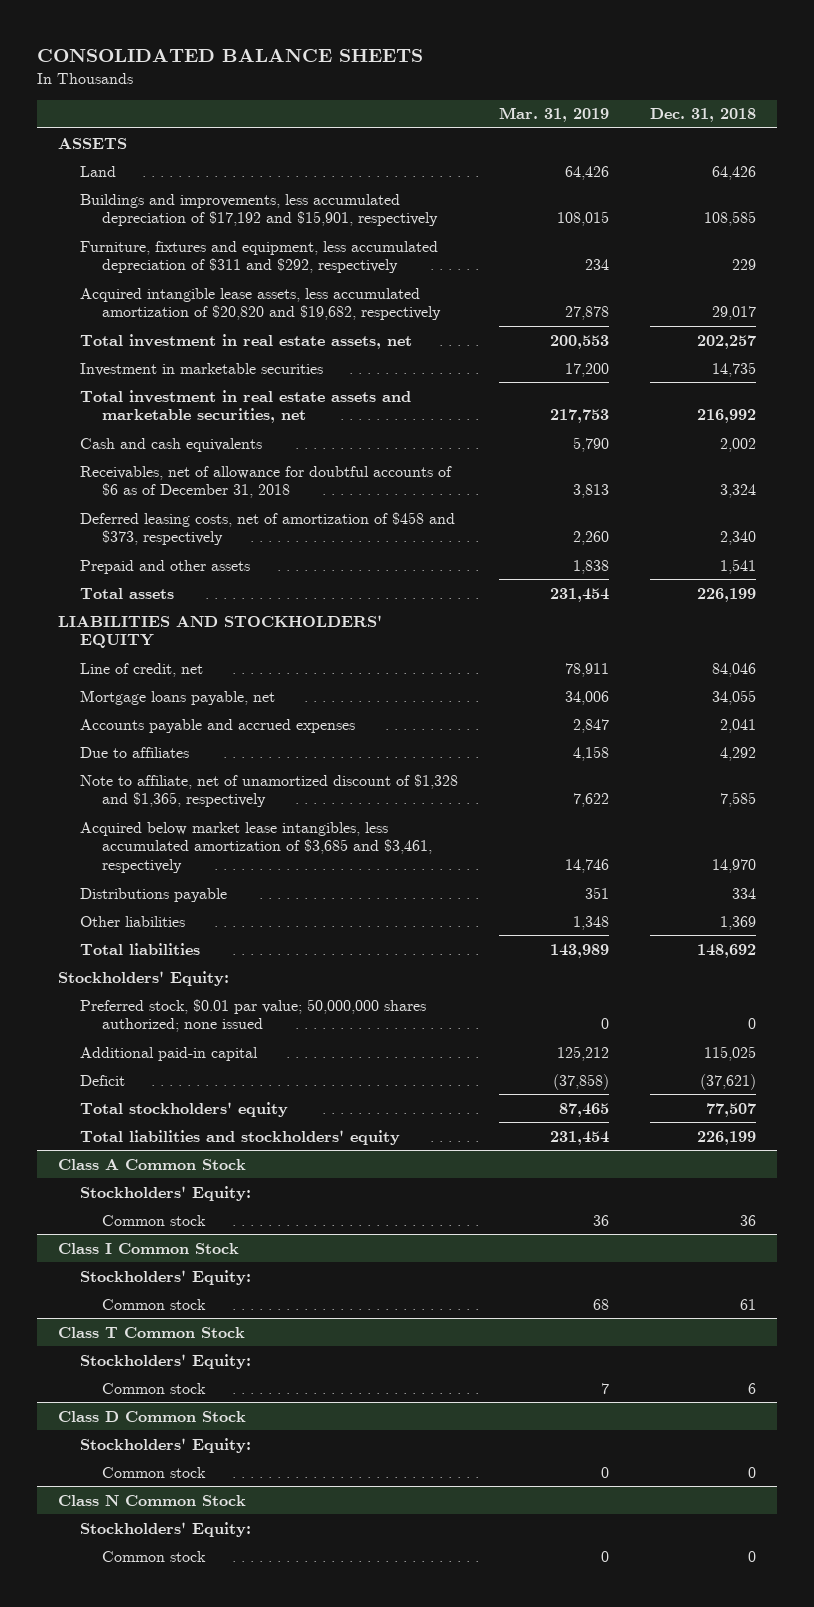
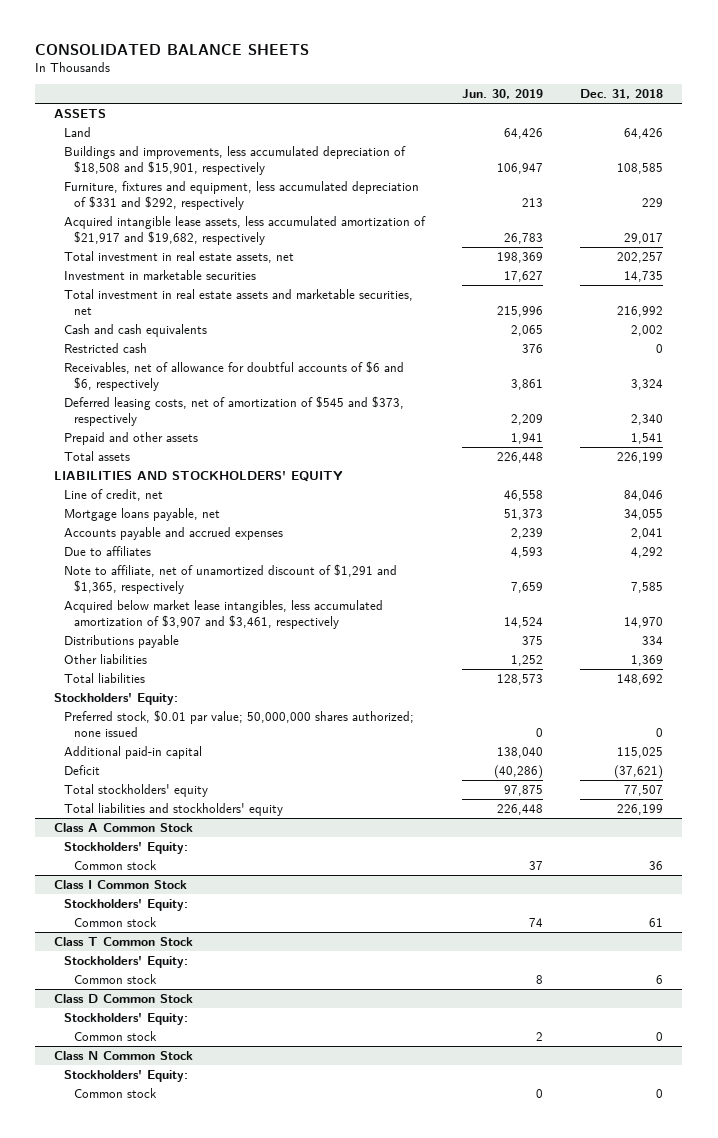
[499,107,610,123] Mar. 31, 2019 -> none
none -> [462,89,544,100] Jun. 30, 2019
[79,193,438,227] Buildings and improvements, less accumulated depreciation of $17,192 and $15,901, respectively -> [64,145,407,175] Buildings and improvements, less accumulated depreciation of $18,508 and $15,901, respectively
[79,240,438,274] Furniture, fixtures and equipment, less accumulated depreciation of $311 and $292, respectively -> [64,180,420,210] Furniture, fixtures and equipment, less accumulated depreciation of $331 and $292, respectively
[79,287,441,321] Acquired intangible lease assets, less accumulated amortization of $20,820 and $19,682, respectively -> [64,215,427,245] Acquired intangible lease assets, less accumulated amortization of $21,917 and $19,682, respectively
none -> [64,342,148,353] Restricted cash
[79,465,452,499] Receivables, net of allowance for doubtful accounts of $6 as of December 31, 2018 -> [64,360,405,391] Receivables, net of allowance for doubtful accounts of $6 and $6, respectively
[79,511,455,546] Deferred leasing costs, net of amortization of $458 and $373, respectively -> [64,395,405,426] Deferred leasing costs, net of amortization of $545 and $373, respectively
[79,773,458,808] Note to affiliate, net of unamortized discount of $1,328 and $1,365, respectively -> [64,563,398,594] Note to affiliate, net of unamortized discount of $1,291 and $1,365, respectively
[79,821,432,874] Acquired below market lease intangibles, less accumulated amortization of $3,685 and $3,461, respectively -> [64,599,384,629] Acquired below market lease intangibles, less accumulated amortization of $3,907 and $3,461, respectively

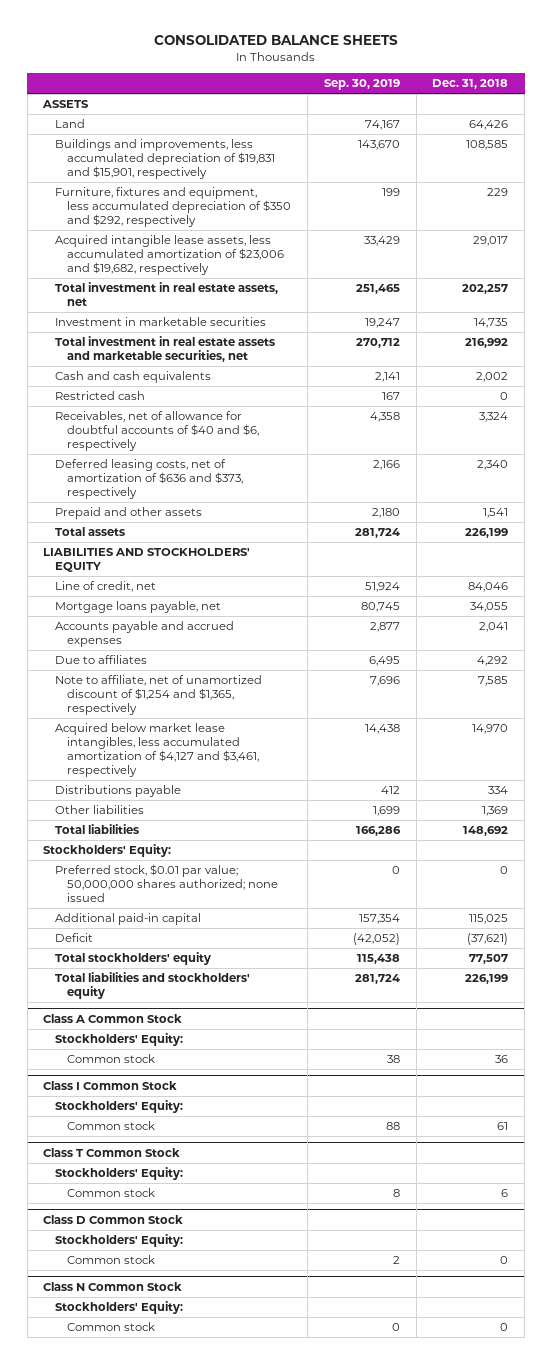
[462,89,544,100] Jun. 30, 2019 -> none
none -> [323,78,400,90] Sep. 30, 2019
[64,145,407,175] Buildings and improvements, less accumulated depreciation of $18,508 and $15,901, respectively -> [55,139,276,180] Buildings and improvements, less accumulated depreciation of $19,831 and $15,901, respectively
[64,180,420,210] Furniture, fixtures and equipment, less accumulated depreciation of $331 and $292, respectively -> [55,187,292,228] Furniture, fixtures and equipment, less accumulated depreciation of $350 and $292, respectively
[64,215,427,245] Acquired intangible lease assets, less accumulated amortization of $21,917 and $19,682, respectively -> [55,235,285,276] Acquired intangible lease assets, less accumulated amortization of $23,006 and $19,682, respectively
[64,360,405,391] Receivables, net of allowance for doubtful accounts of $6 and $6, respectively -> [55,411,260,452] Receivables, net of allowance for doubtful accounts of $40 and $6, respectively
[64,395,405,426] Deferred leasing costs, net of amortization of $545 and $373, respectively -> [55,459,244,500] Deferred leasing costs, net of amortization of $636 and $373, respectively
[64,563,398,594] Note to affiliate, net of unamortized discount of $1,291 and $1,365, respectively -> [55,675,263,716] Note to affiliate, net of unamortized discount of $1,254 and $1,365, respectively
[64,599,384,629] Acquired below market lease intangibles, less accumulated amortization of $3,907 and $3,461, respectively -> [55,723,260,778] Acquired below market lease intangibles, less accumulated amortization of $4,127 and $3,461, respectively

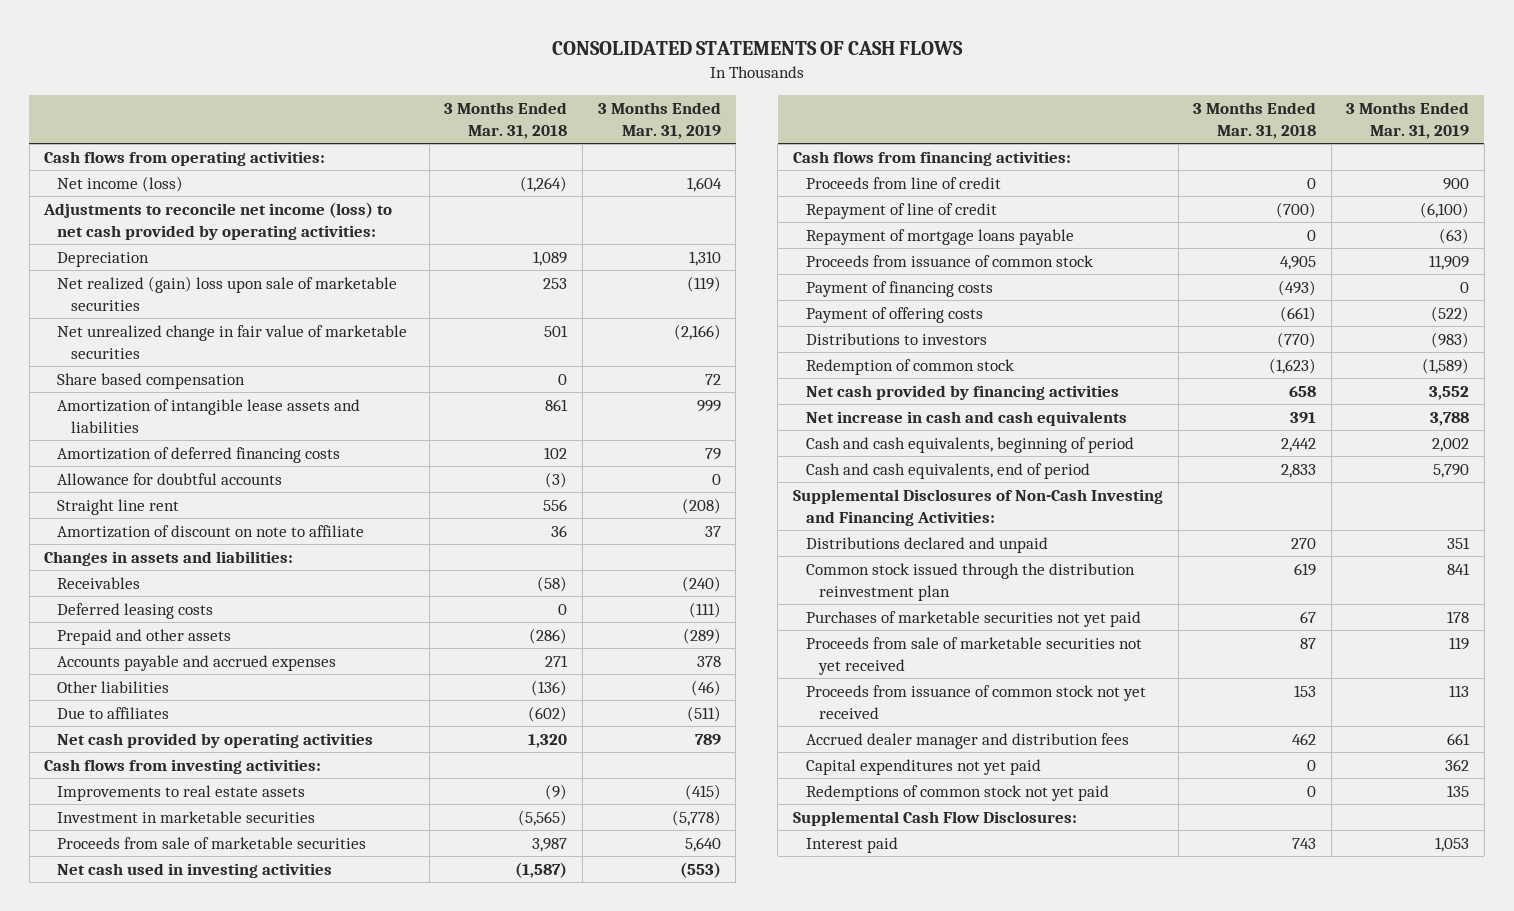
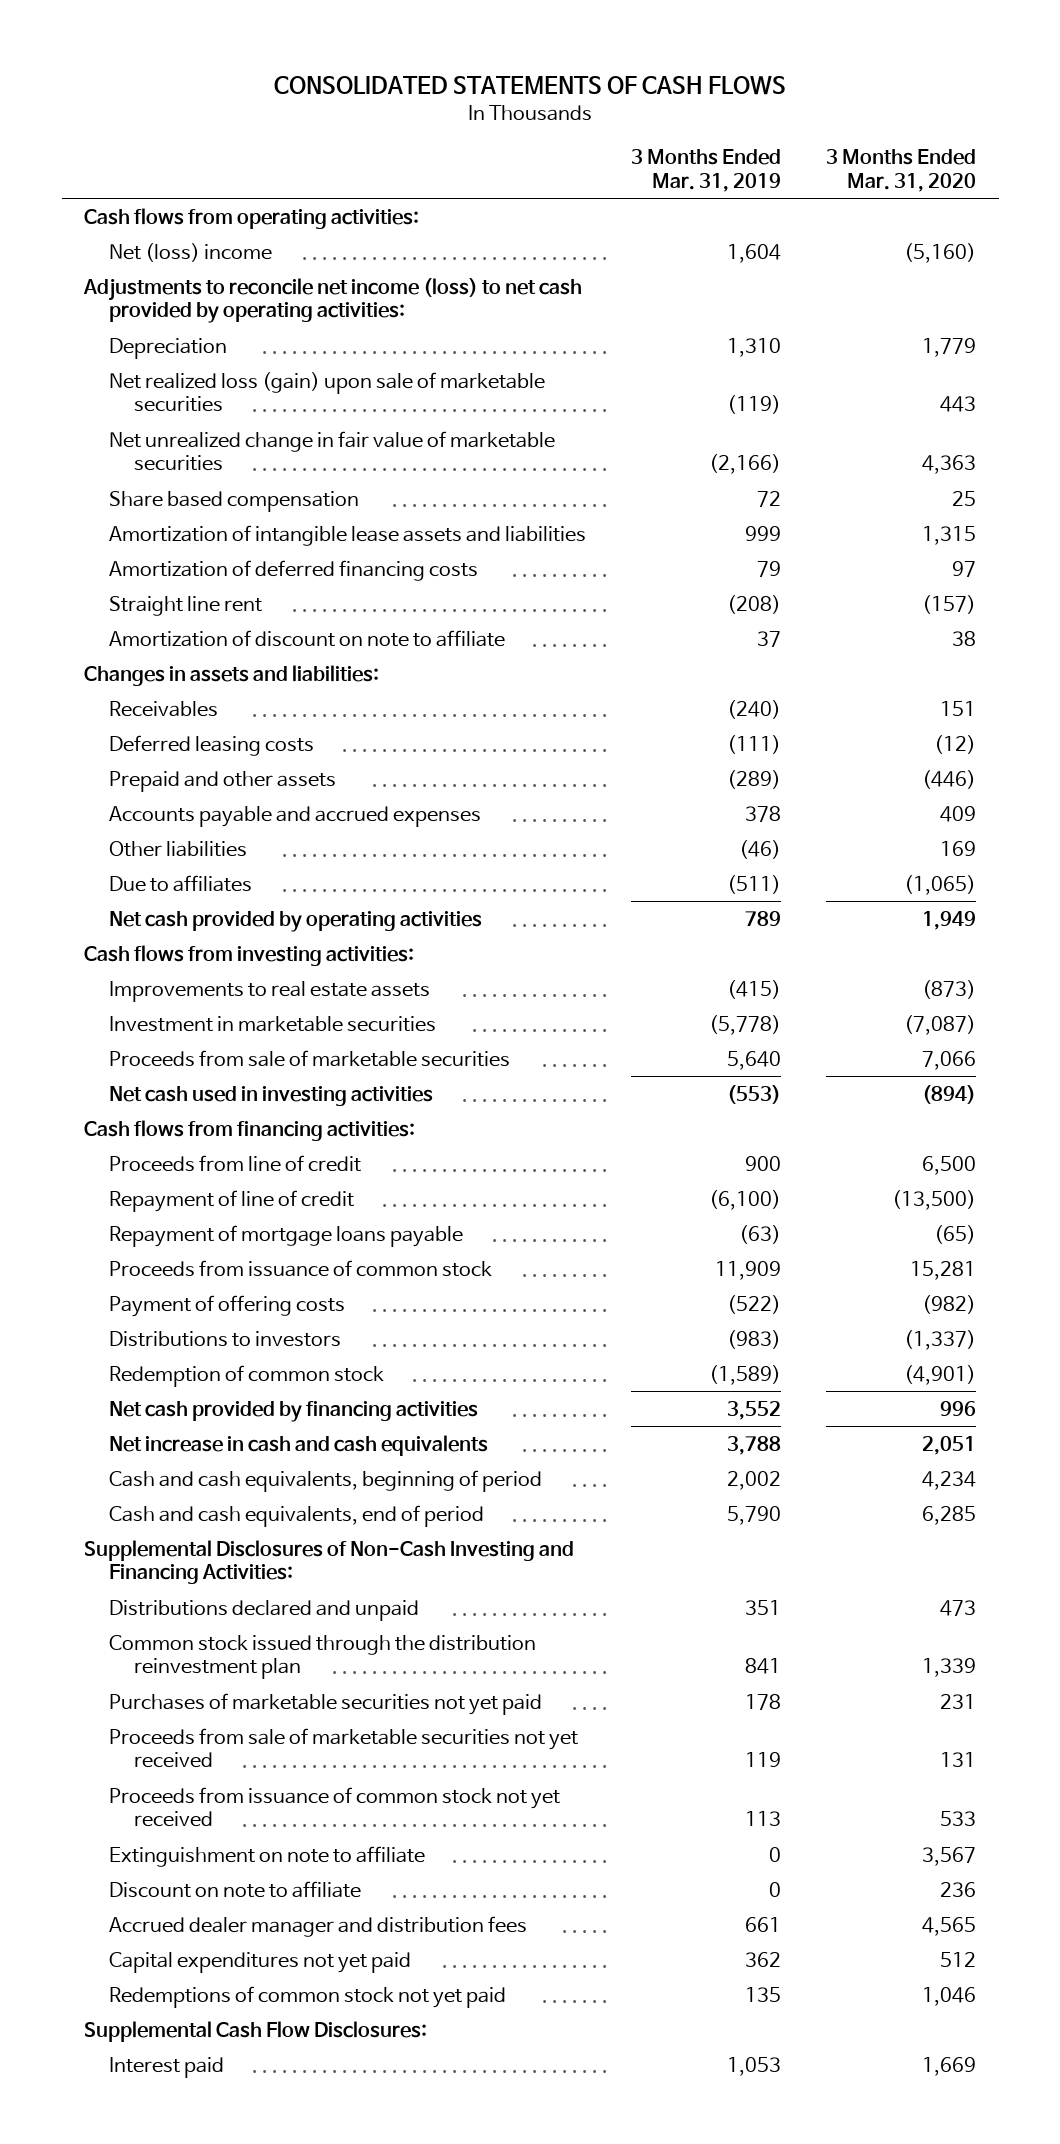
[444,102,568,139] 3 Months Ended Mar. 31, 2018 -> none
none -> [826,149,977,193] 3 Months Ended Mar. 31, 2020
[57,175,184,192] Net income (loss) -> [108,242,272,262] Net (loss) income
[57,275,398,311] Net realized (gain) loss upon sale of marketable securities -> [108,371,545,413] Net realized loss (gain) upon sale of marketable securities
[57,472,283,485] Allowance for doubtful accounts -> none
[806,280,994,297] Payment of financing costs -> none
none -> [108,1845,425,1867] Extinguishment on note to affiliate
none -> [108,1880,361,1898] Discount on note to affiliate

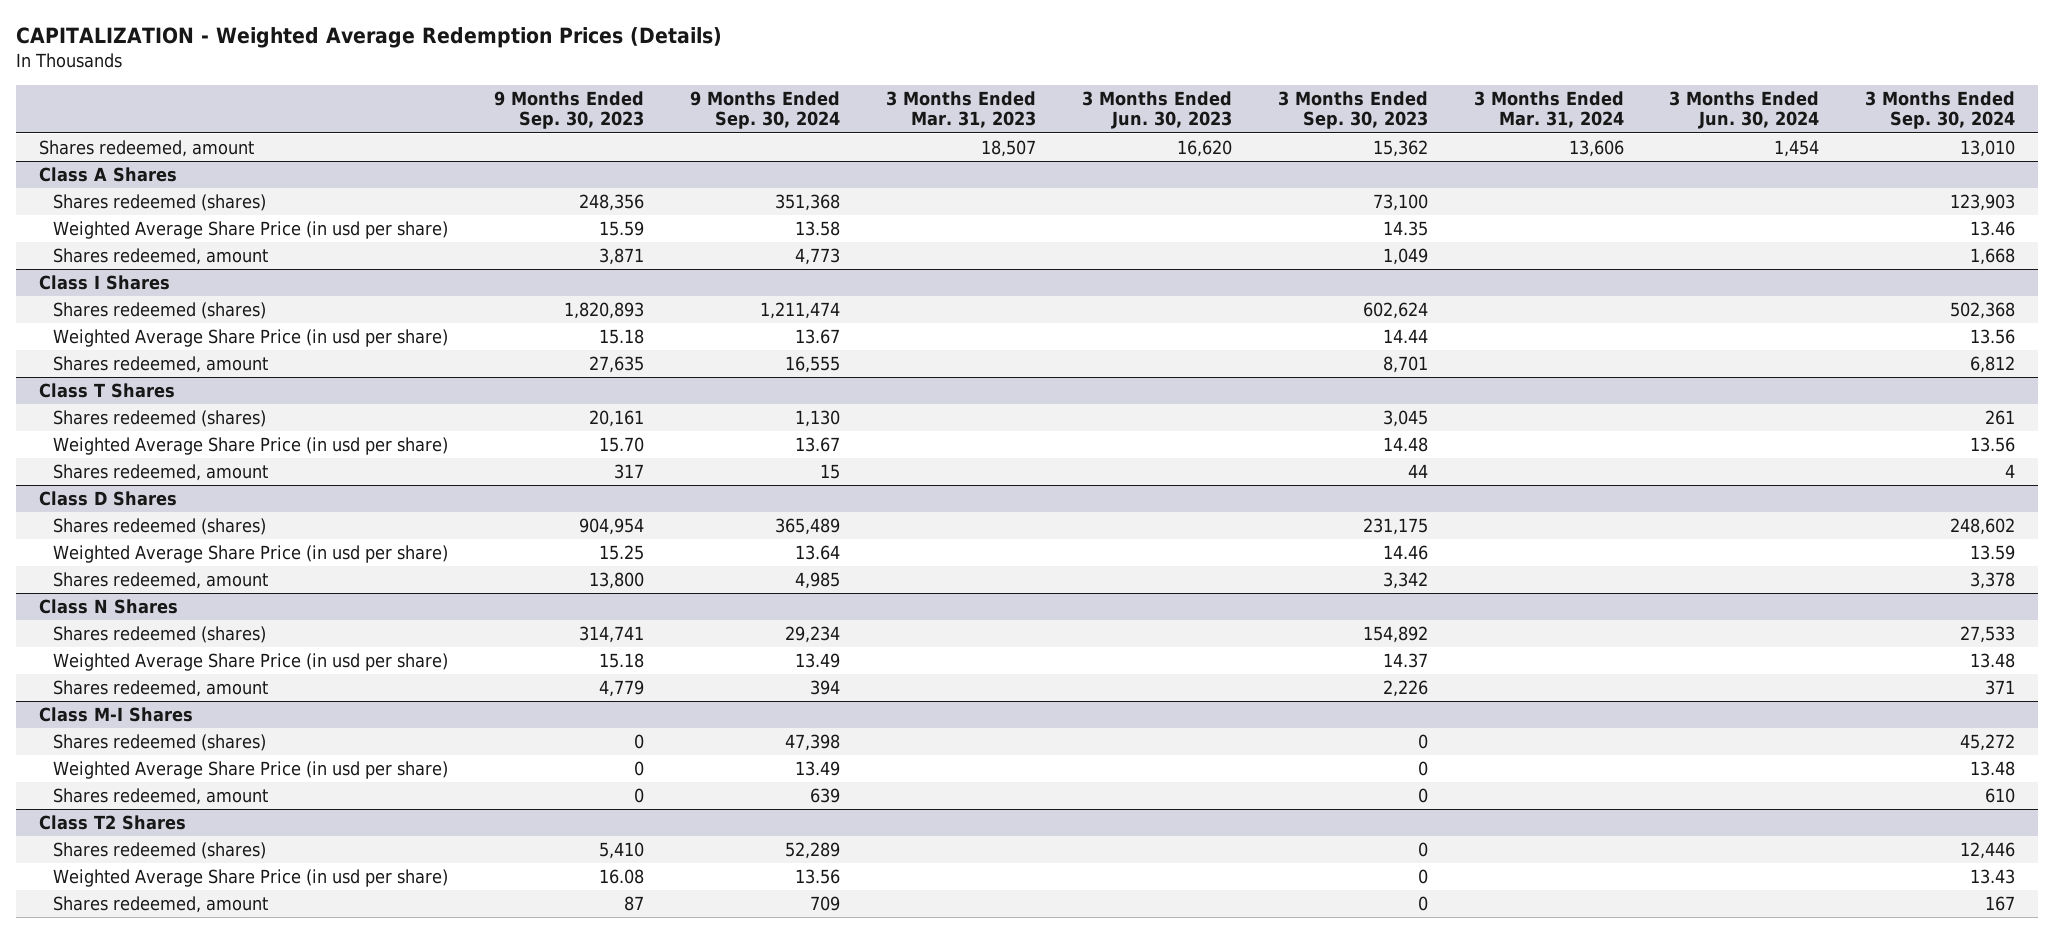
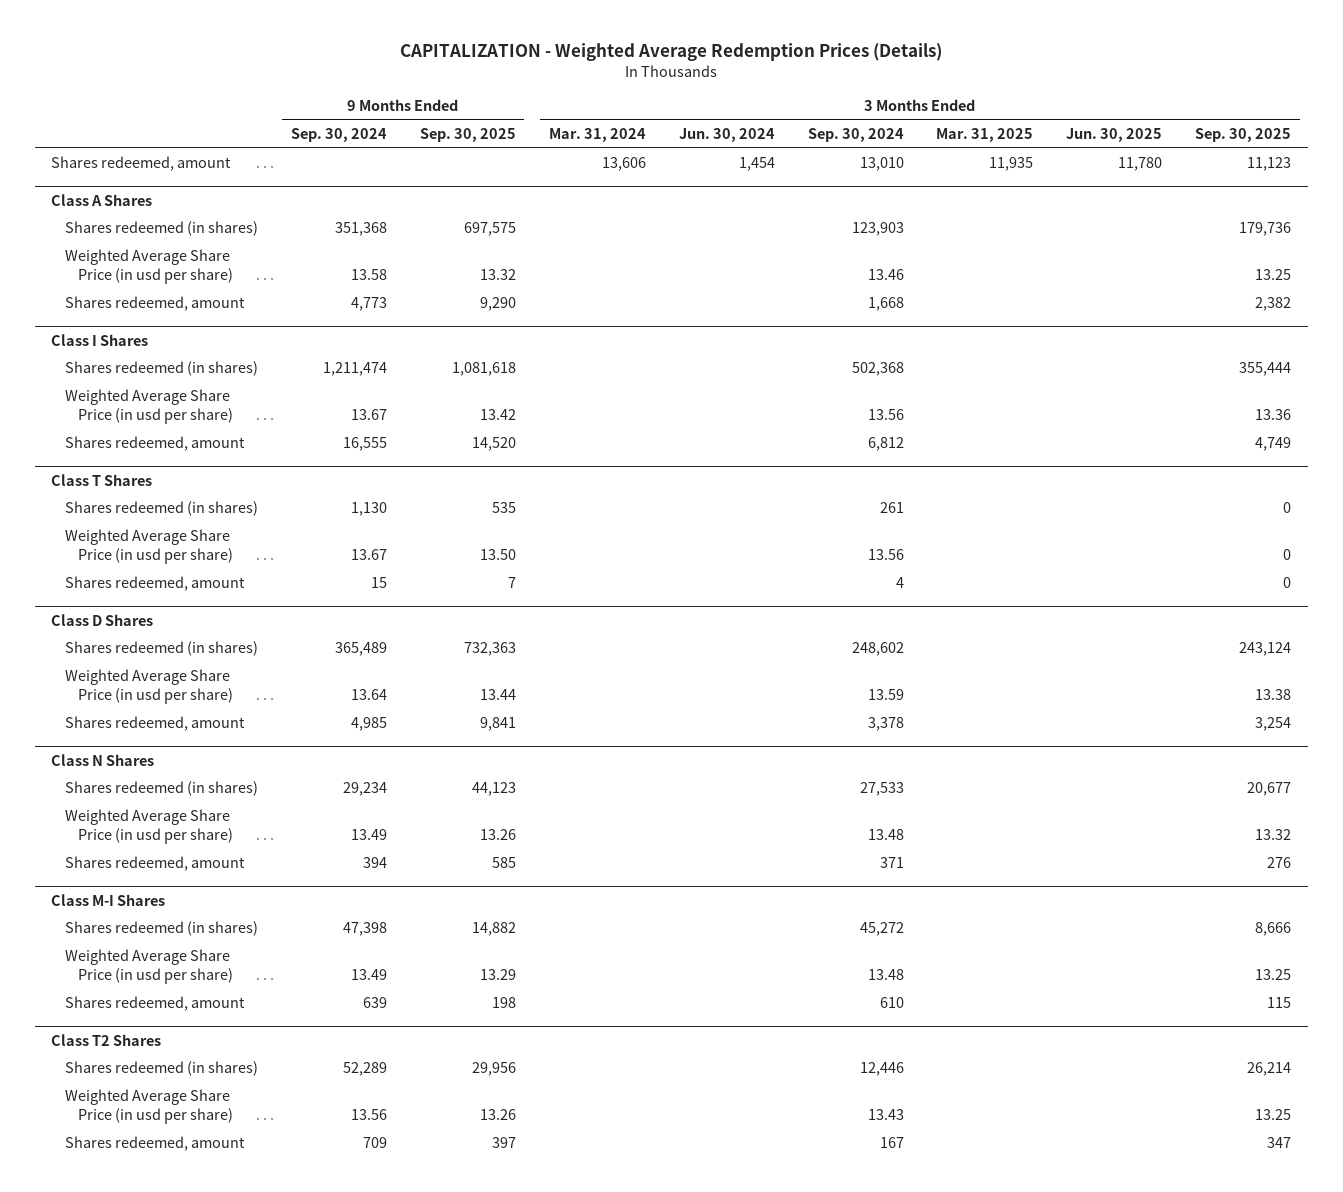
[493,90,644,130] 9 Months Ended Sep. 30, 2023 -> none
[885,90,1036,129] 3 Months Ended Mar. 31, 2023 -> none
[1081,90,1232,130] 3 Months Ended Jun. 30, 2023 -> none
[1277,90,1428,130] 3 Months Ended Sep. 30, 2023 -> none
none -> [419,127,516,142] Sep. 30, 2025
none -> [936,127,1034,142] Mar. 31, 2025
none -> [1066,127,1163,142] Jun. 30, 2025
none -> [1195,127,1292,142] Sep. 30, 2025
[53,193,267,211] Shares redeemed (shares) -> [64,221,258,237] Shares redeemed (in shares)
[53,301,267,319] Shares redeemed (shares) -> [64,361,258,377] Shares redeemed (in shares)
[53,409,267,427] Shares redeemed (shares) -> [64,501,258,517] Shares redeemed (in shares)
[53,517,267,535] Shares redeemed (shares) -> [64,641,258,657] Shares redeemed (in shares)
[53,625,267,643] Shares redeemed (shares) -> [64,781,258,797] Shares redeemed (in shares)
[53,733,267,751] Shares redeemed (shares) -> [64,921,258,937] Shares redeemed (in shares)
[53,841,267,859] Shares redeemed (shares) -> [64,1061,258,1077] Shares redeemed (in shares)

